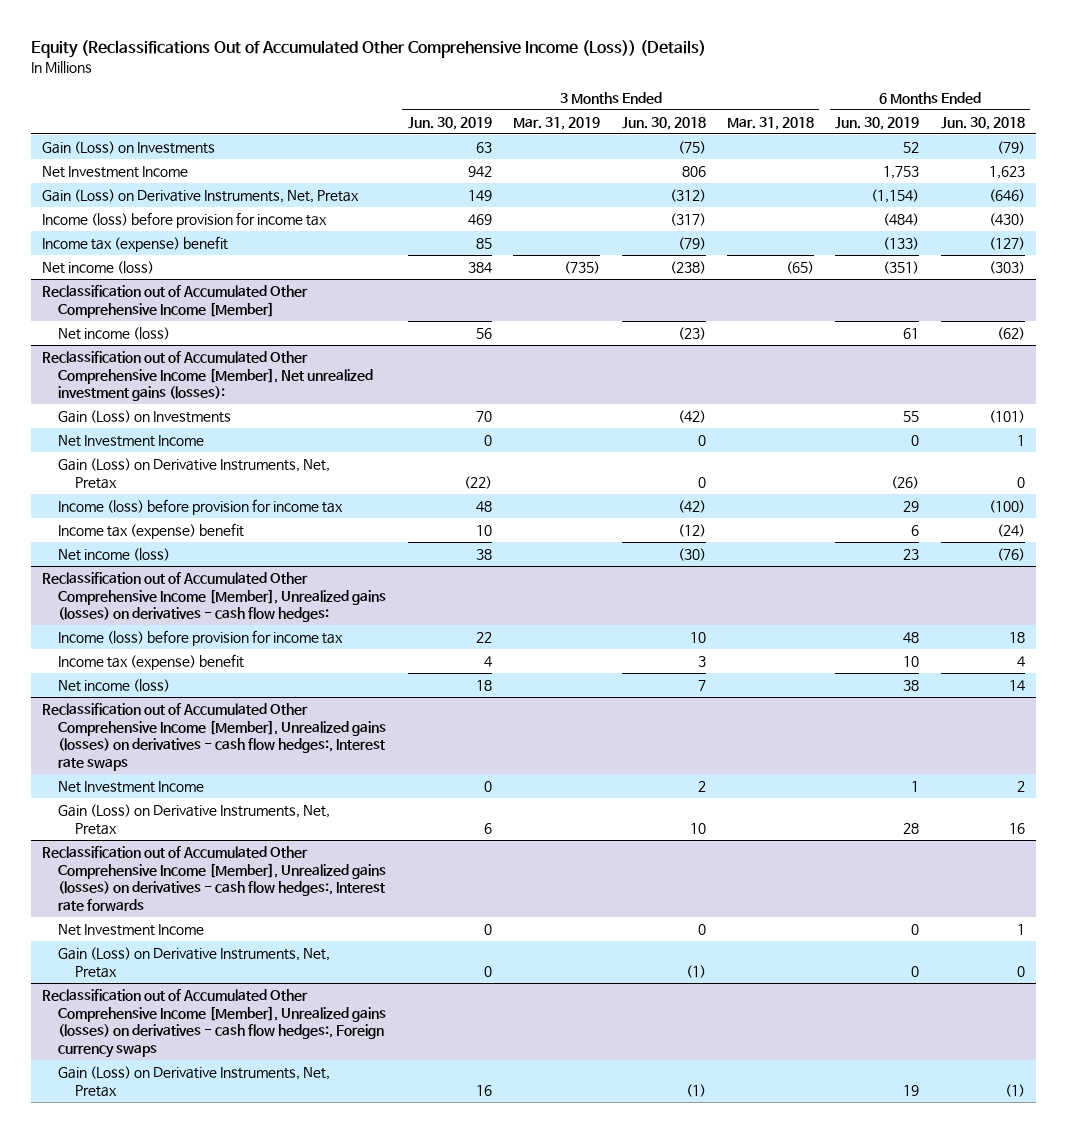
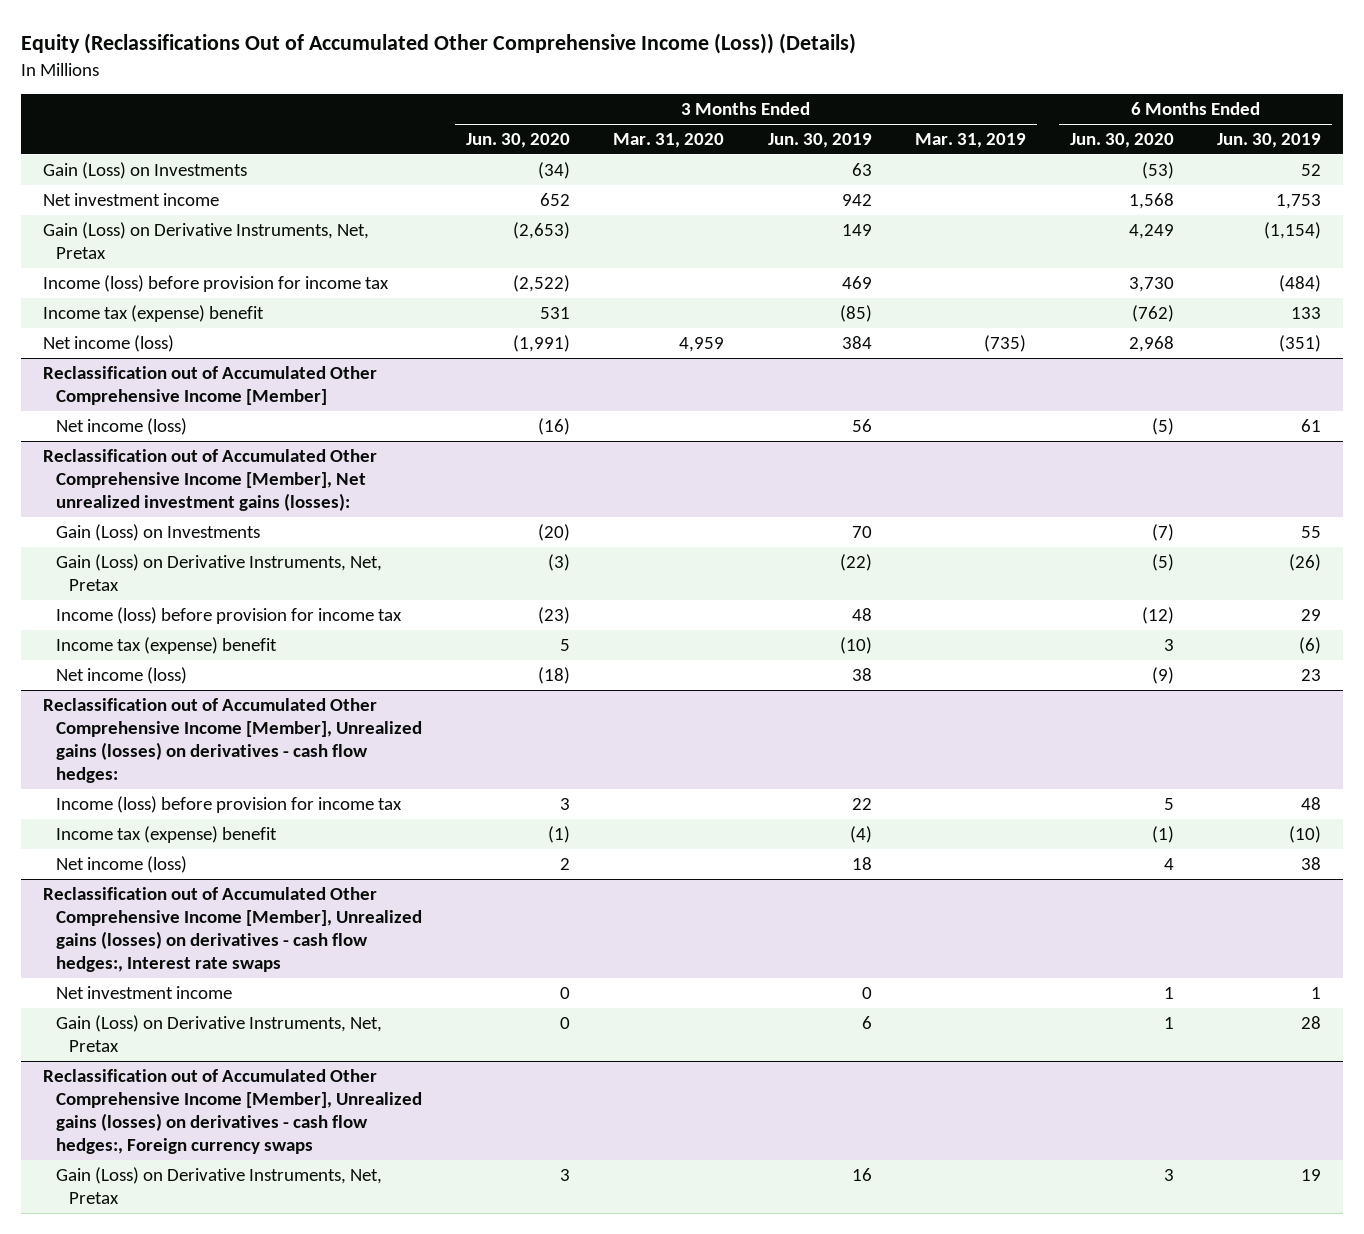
[621,116,706,130] Jun. 30, 2018 -> none
[726,116,814,130] Mar. 31, 2018 -> none
[940,116,1025,130] Jun. 30, 2018 -> none
none -> [465,132,570,148] Jun. 30, 2020
none -> [613,132,725,148] Mar. 31, 2020
none -> [1069,132,1174,148] Jun. 30, 2020
[41,166,188,179] Net Investment Income -> [42,192,219,206] Net investment income
[475,238,492,250] 85 -> [839,304,872,322] (85)
[883,237,920,251] (133) -> [1291,306,1322,319] 133
[58,435,205,448] Net Investment Income -> none
[475,525,492,537] 10 -> [839,636,872,654] (10)
[911,525,920,537] 6 -> [1299,636,1322,654] (6)
[483,656,492,668] 4 -> [849,825,872,843] (4)
[903,656,920,668] 10 -> [1289,825,1322,843] (10)
[58,781,205,794] Net Investment Income -> [55,985,232,999] Net investment income
[41,846,387,911] Reclassification out of Accumulated Other Comprehensive Income [Member], Unrealized gains (losses) on derivatives - cash flow hedges:, Interest rate forwards -> none
[58,924,205,937] Net Investment Income -> none
[58,947,331,978] Gain (Loss) on Derivative Instruments, Net, Pretax -> none

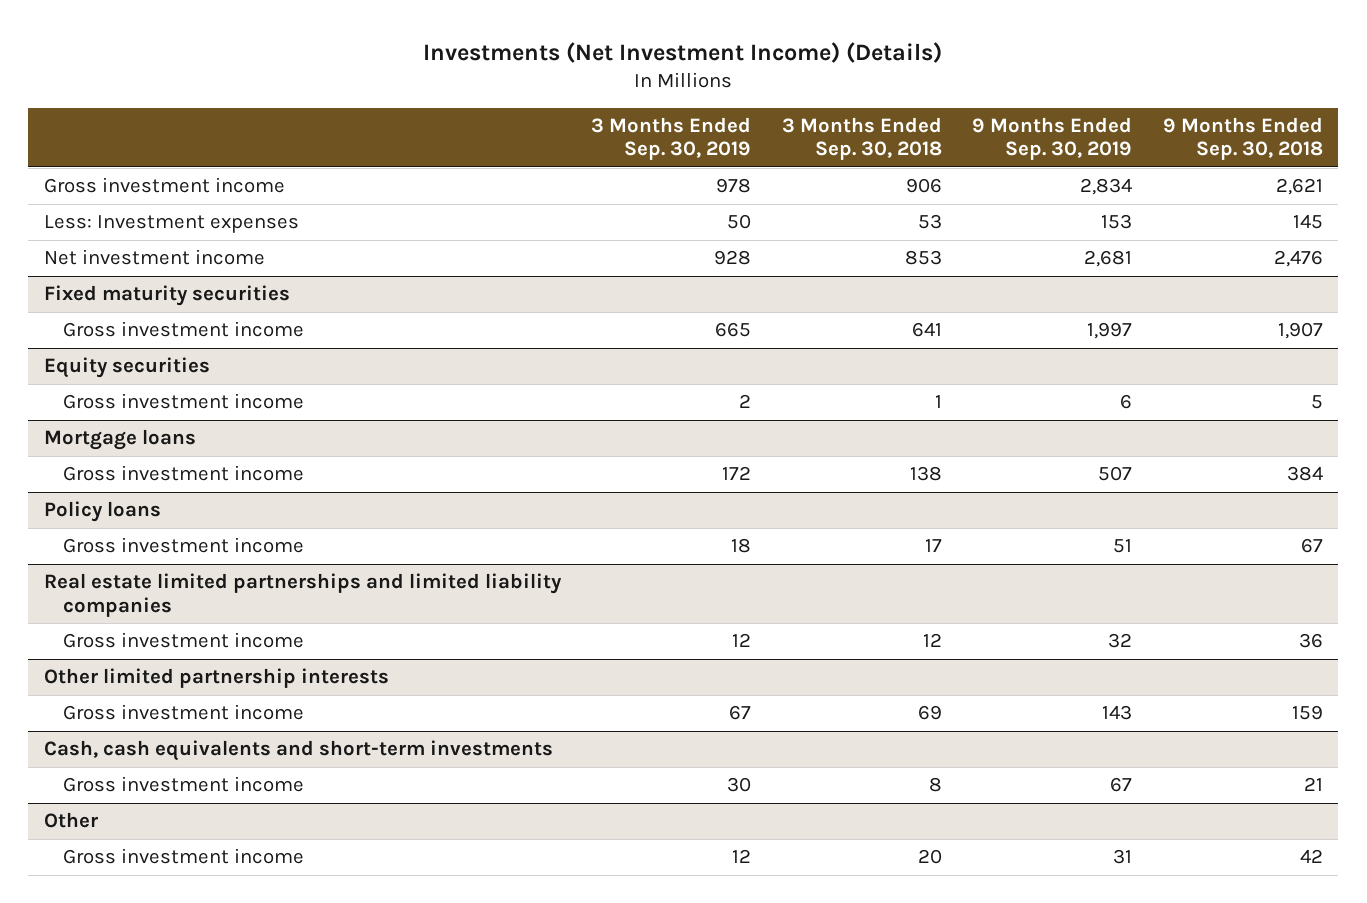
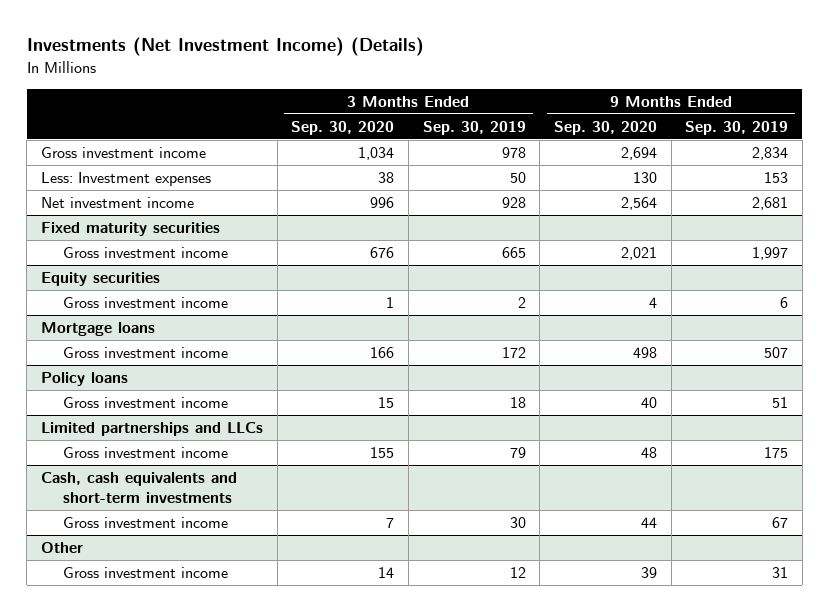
[781,116,942,161] 3 Months Ended Sep. 30, 2018 -> none
[1163,116,1324,161] 9 Months Ended Sep. 30, 2018 -> none
none -> [291,120,395,135] Sep. 30, 2020
none -> [553,120,657,135] Sep. 30, 2020
[43,668,389,689] Other limited partnership interests -> none
[63,704,305,721] Gross investment income -> none
[43,573,562,617] Real estate limited partnerships and limited liability companies -> [40,422,263,437] Limited partnerships and LLCs
[732,633,752,648] 12 -> [509,447,526,459] 79
[1108,633,1133,649] 32 -> [764,447,789,459] 175

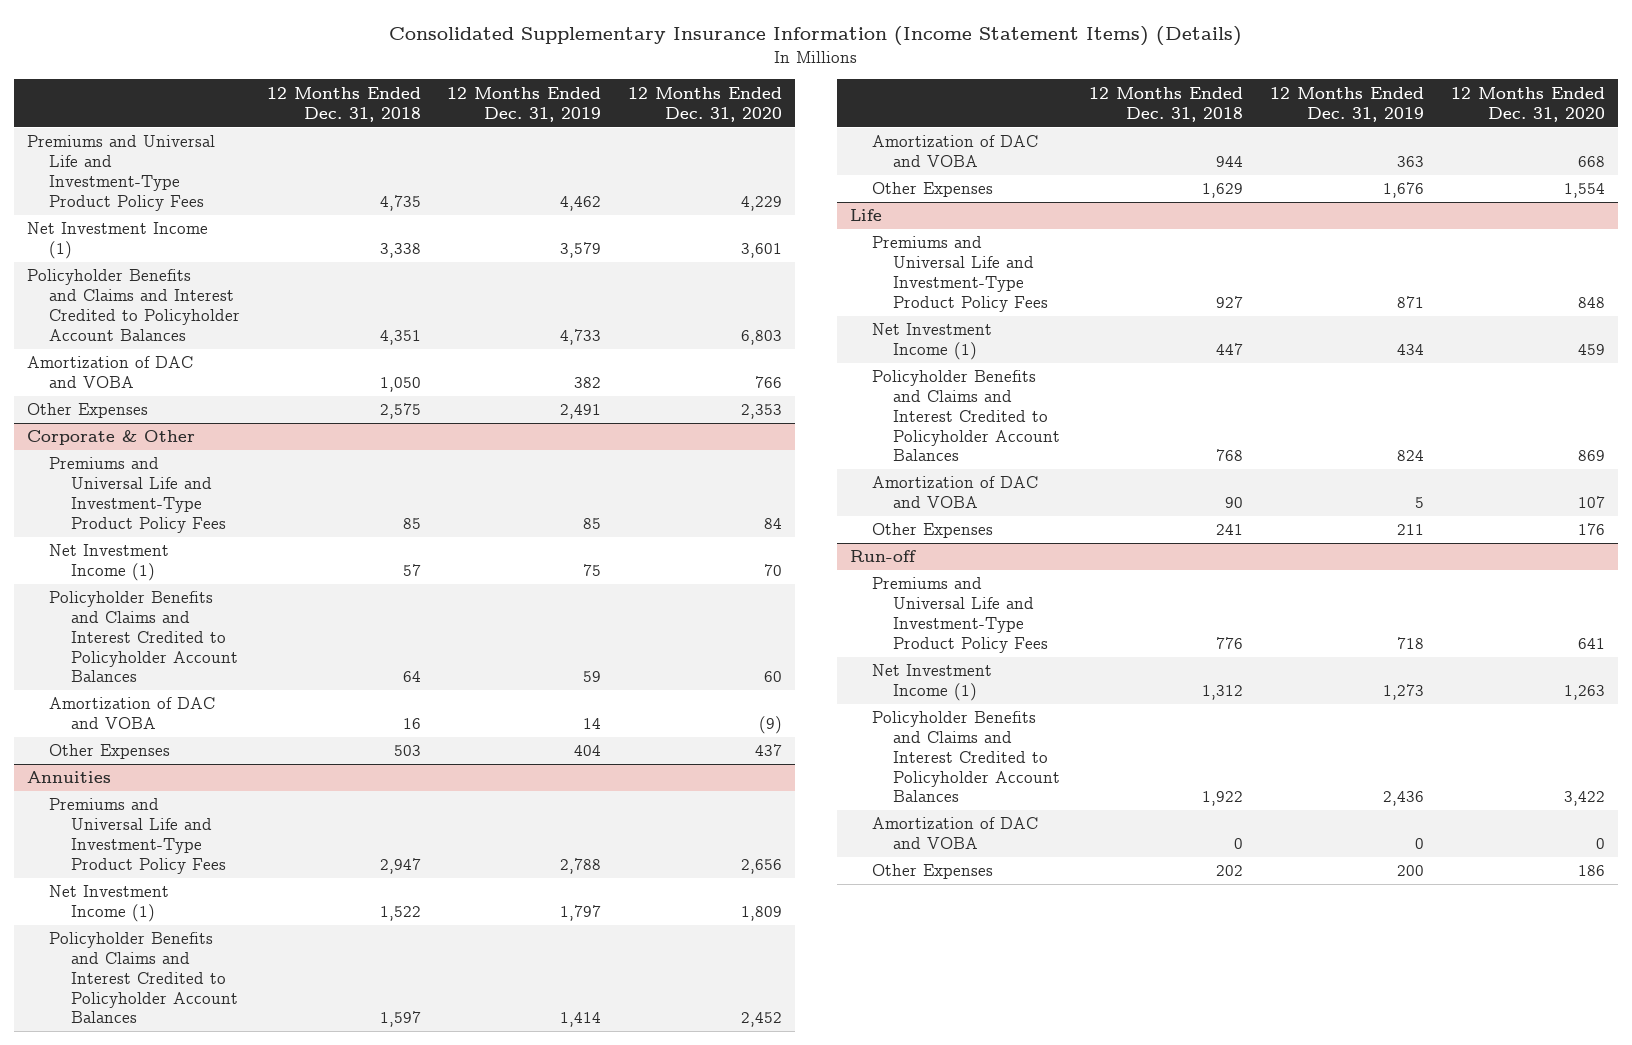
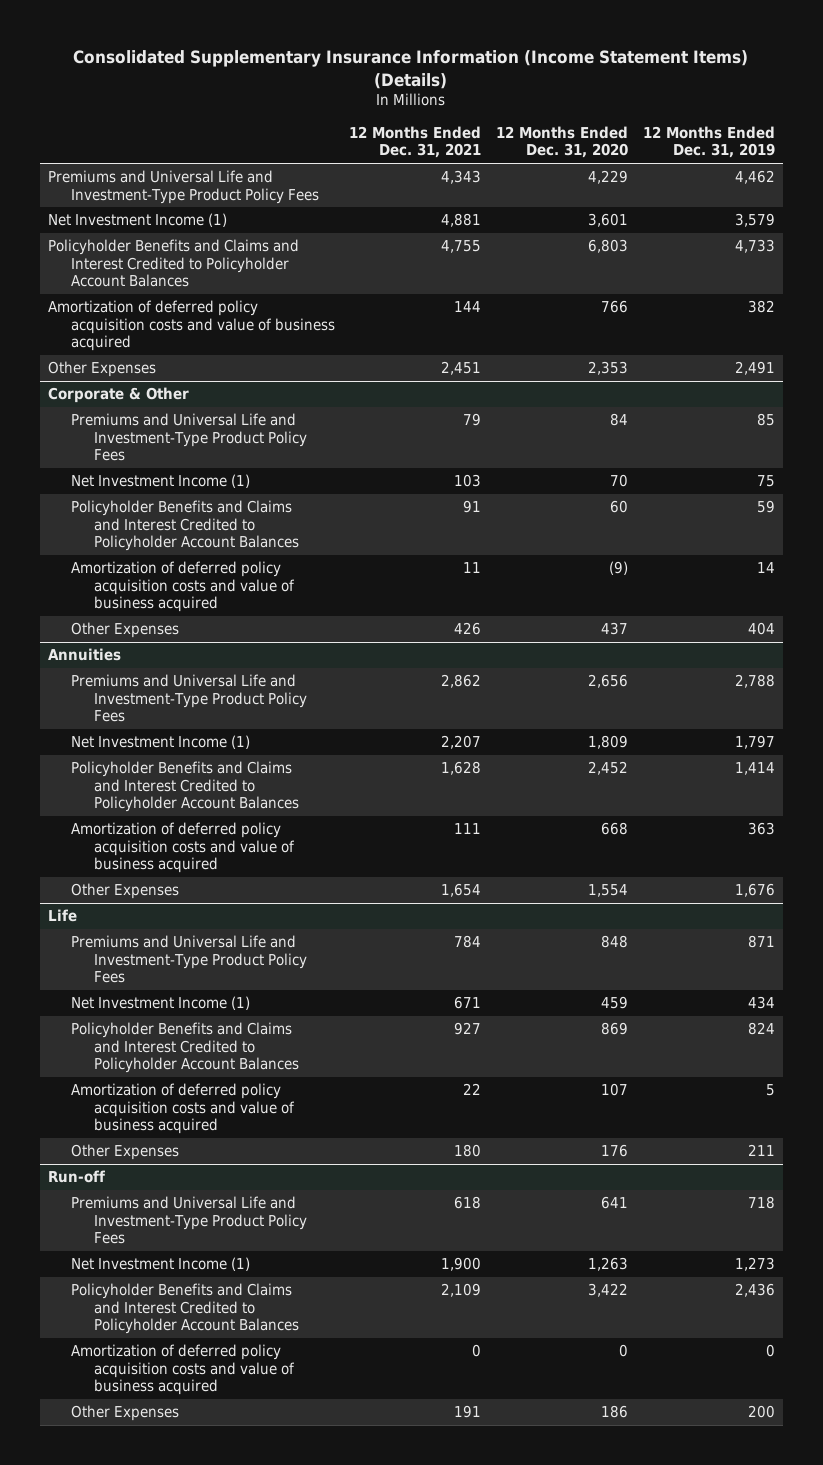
[266,86,421,122] 12 Months Ended Dec. 31, 2018 -> none
none -> [349,126,482,159] 12 Months Ended Dec. 31, 2021
[27,356,194,389] Amortization of DAC and VOBA -> [47,300,335,351] Amortization of deferred policy acquisition costs and value of business acquired
[48,697,215,730] Amortization of DAC and VOBA -> [70,561,295,612] Amortization of deferred policy acquisition costs and value of business acquired
[871,135,1038,168] Amortization of DAC and VOBA -> [70,822,295,873] Amortization of deferred policy acquisition costs and value of business acquired
[871,476,1038,509] Amortization of DAC and VOBA -> [70,1083,295,1134] Amortization of deferred policy acquisition costs and value of business acquired
[871,817,1038,850] Amortization of DAC and VOBA -> [70,1344,295,1395] Amortization of deferred policy acquisition costs and value of business acquired

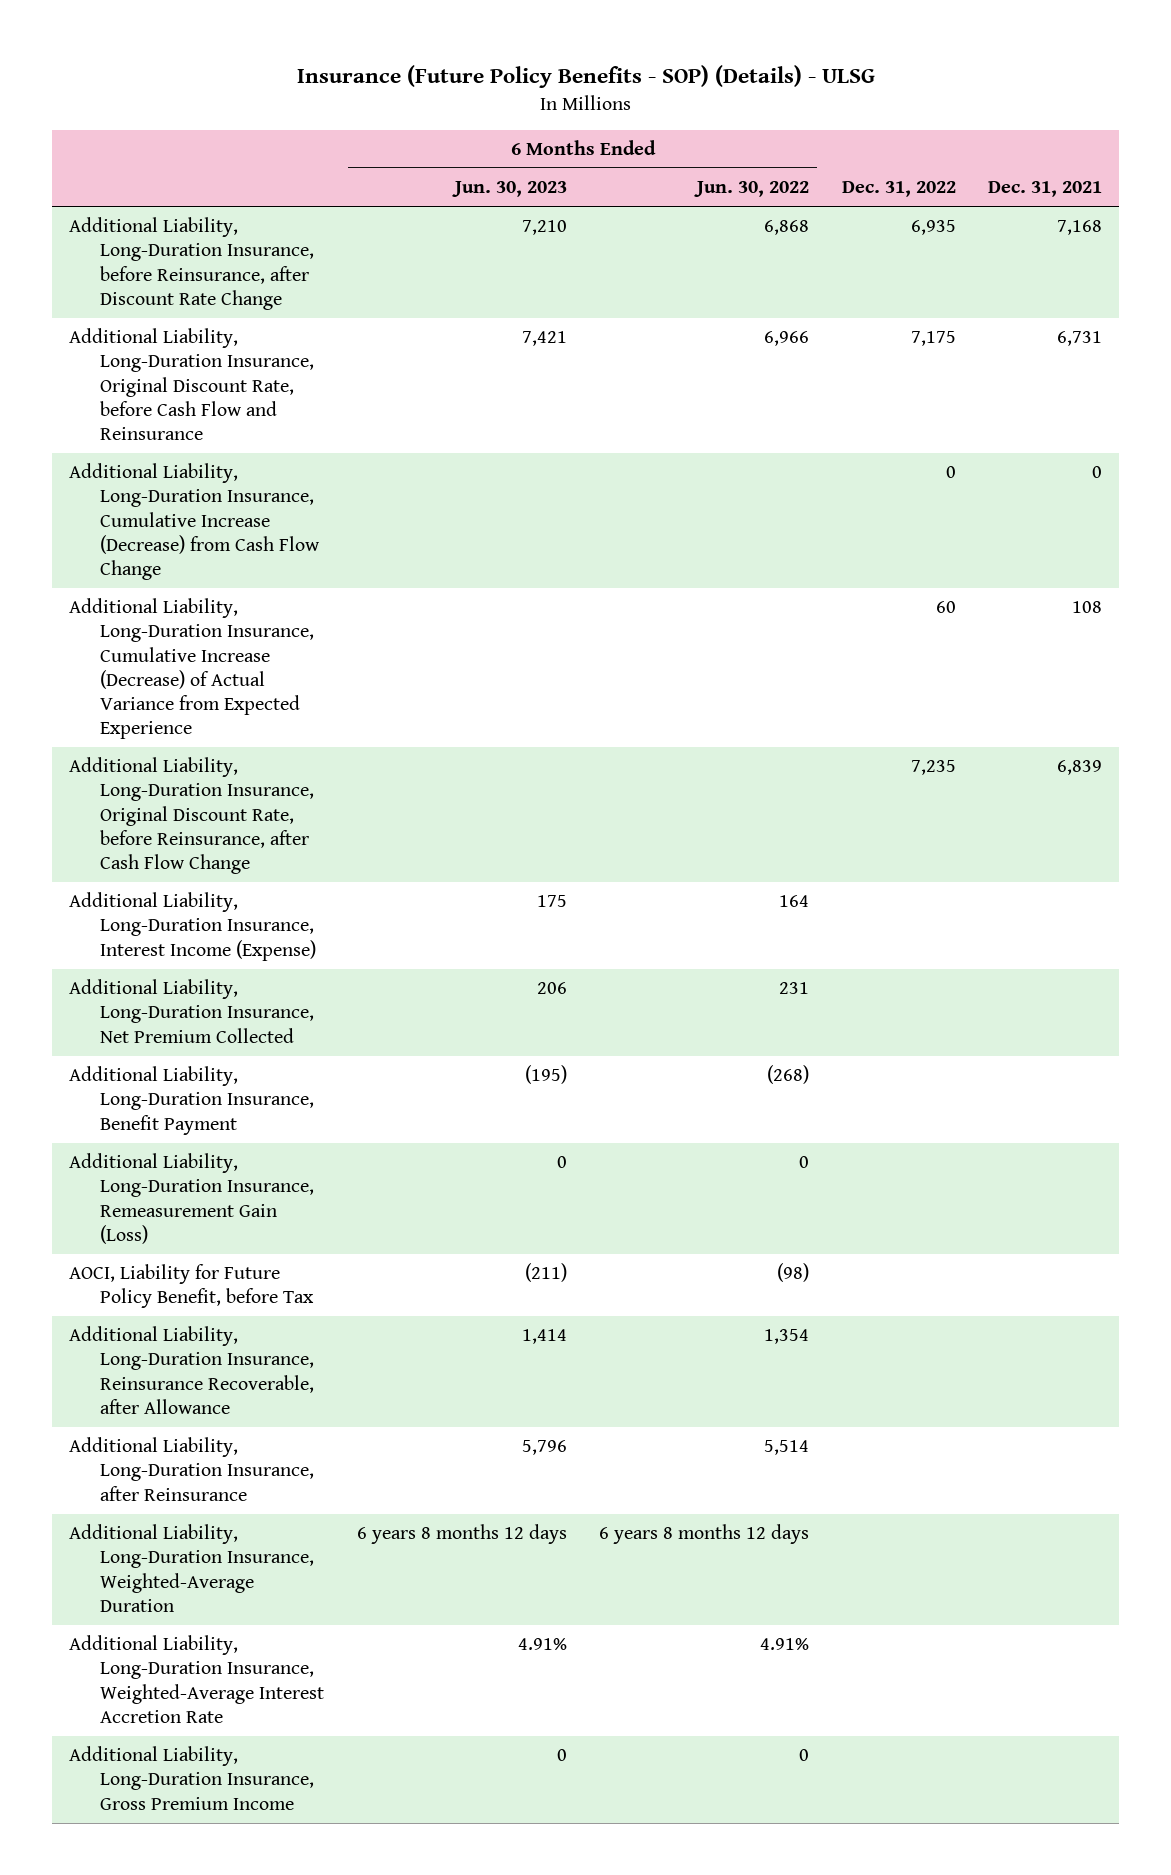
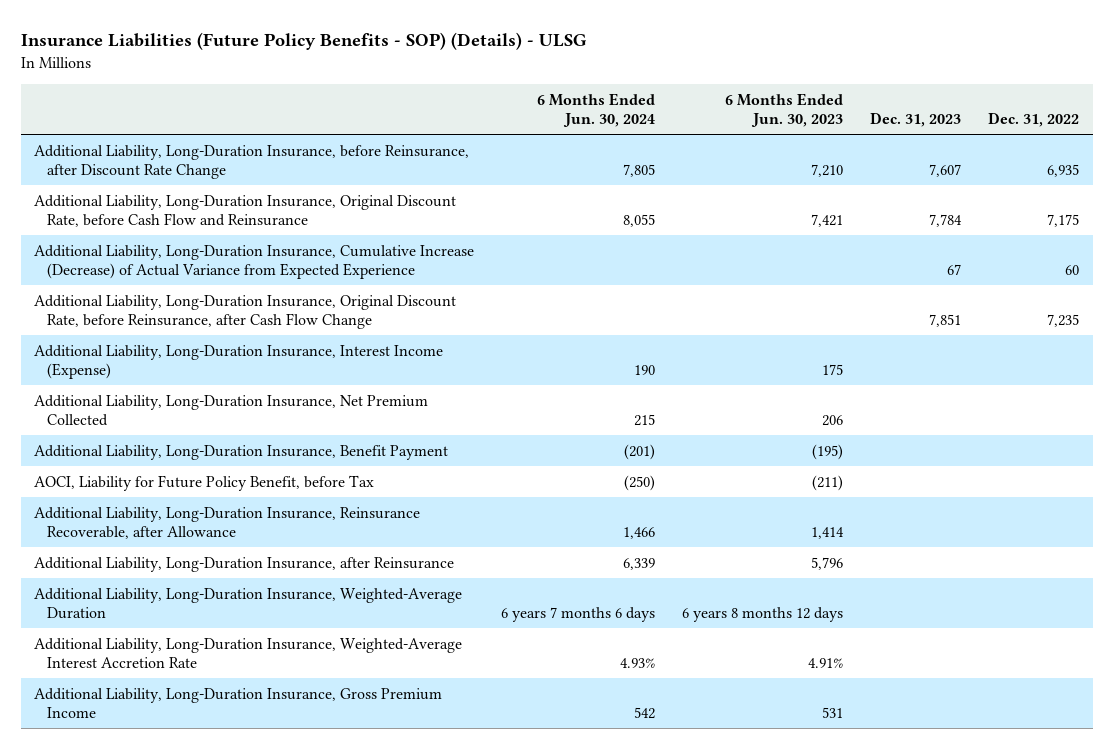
[296,65,875,89] Insurance (Future Policy Benefits - SOP) (Details) - ULSG -> [20,31,587,50] Insurance Liabilities (Future Policy Benefits - SOP) (Details) - ULSG
[694,181,810,198] Jun. 30, 2022 -> none
[988,181,1103,198] Dec. 31, 2021 -> none
none -> [537,92,656,127] 6 Months Ended Jun. 30, 2024
none -> [870,111,962,127] Dec. 31, 2023
[68,463,320,580] Additional Liability, Long-Duration Insurance, Cumulative Increase (Decrease) from Cash Flow Change -> none
[68,1153,314,1244] Additional Liability, Long-Duration Insurance, Remeasurement Gain (Loss) -> none
[556,1749,567,1762] 0 -> [822,706,844,718] 531

